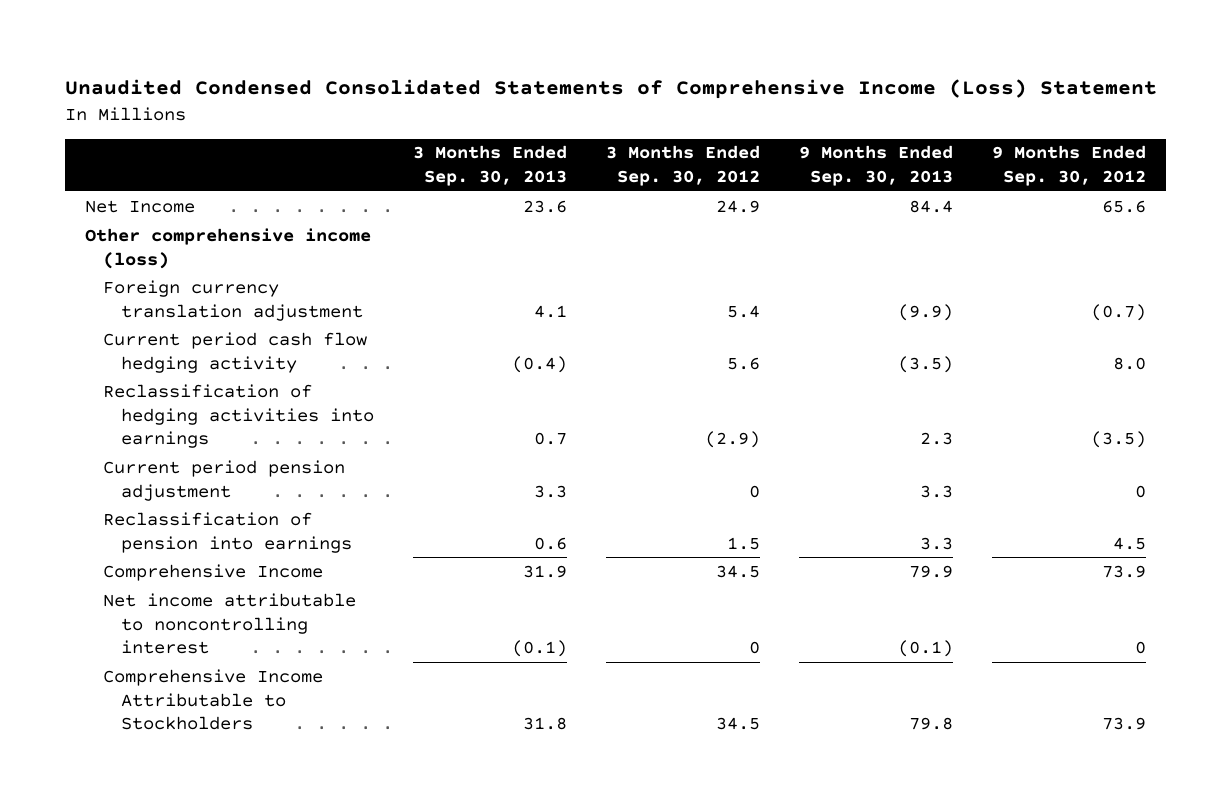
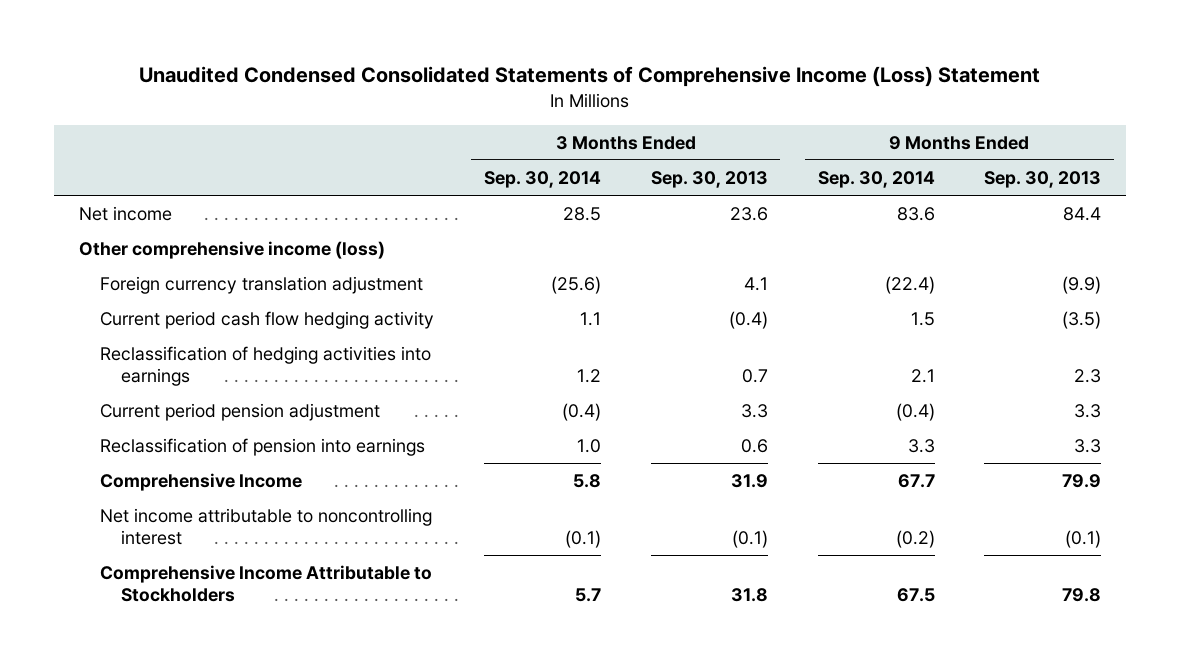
[606,145,761,187] 3 Months Ended Sep. 30, 2012 -> none
[992,145,1147,187] 9 Months Ended Sep. 30, 2012 -> none
none -> [483,170,601,188] Sep. 30, 2014
none -> [817,170,935,188] Sep. 30, 2014
[84,199,195,213] Net Income -> [79,206,173,222] Net income

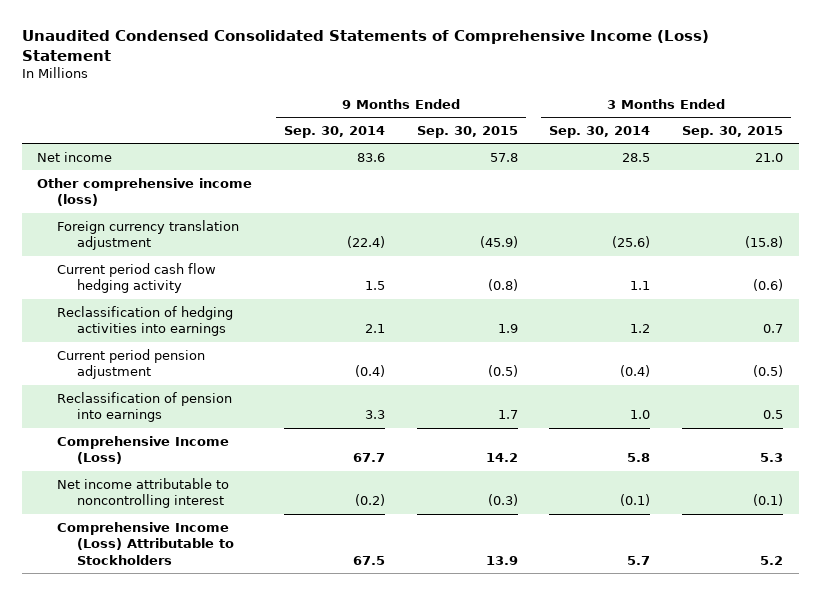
[650,170,768,188] Sep. 30, 2013 -> none
[984,170,1102,188] Sep. 30, 2013 -> none
none -> [416,125,518,138] Sep. 30, 2015
none -> [681,125,783,138] Sep. 30, 2015
[99,473,302,492] Comprehensive Income -> [57,435,230,465] Comprehensive Income (Loss)
[99,565,432,603] Comprehensive Income Attributable to Stockholders -> [57,521,235,565] Comprehensive Income (Loss) Attributable to Stockholders

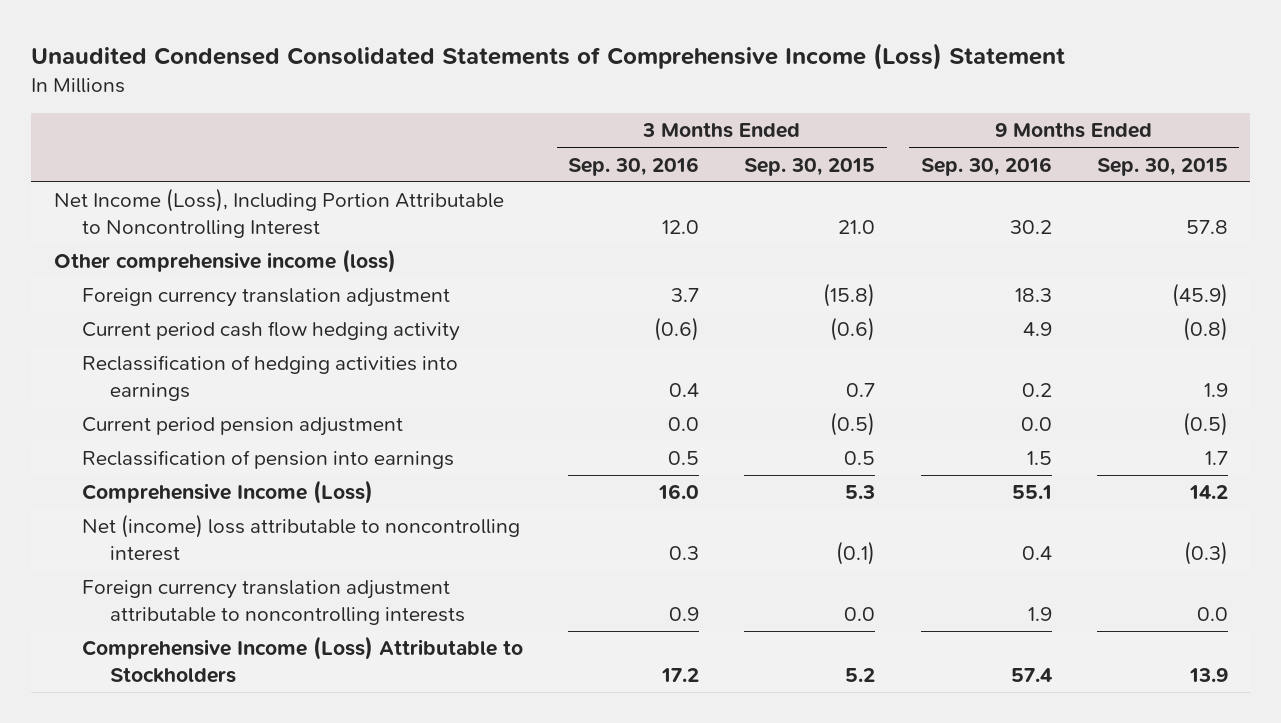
[284,125,386,138] Sep. 30, 2014 -> none
[549,125,651,138] Sep. 30, 2014 -> none
none -> [568,156,700,176] Sep. 30, 2016
none -> [920,156,1052,176] Sep. 30, 2016
[37,151,113,162] Net income -> [53,188,504,239] Net Income (Loss), Including Portion Attributable to Noncontrolling Interest
[57,477,230,509] Net income attributable to noncontrolling interest -> [81,514,520,562] Net (income) loss attributable to noncontrolling interest
none -> [81,580,466,626] Foreign currency translation adjustment attributable to noncontrolling interests

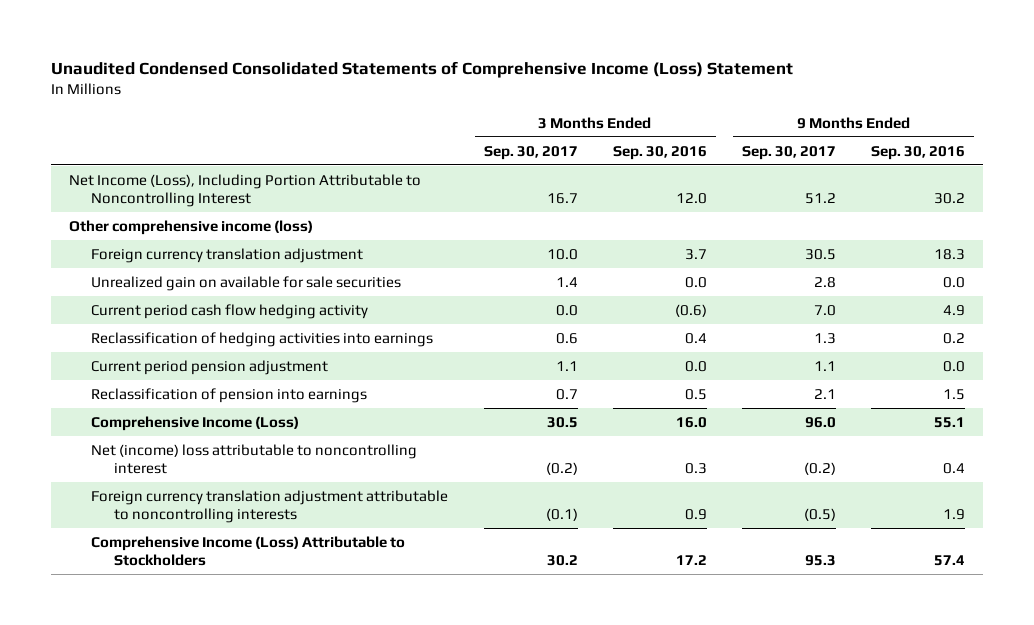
[744,157,876,176] Sep. 30, 2015 -> none
[1096,157,1228,176] Sep. 30, 2015 -> none
none -> [483,145,578,160] Sep. 30, 2017
none -> [742,145,837,160] Sep. 30, 2017
none -> [91,275,402,291] Unrealized gain on available for sale securities

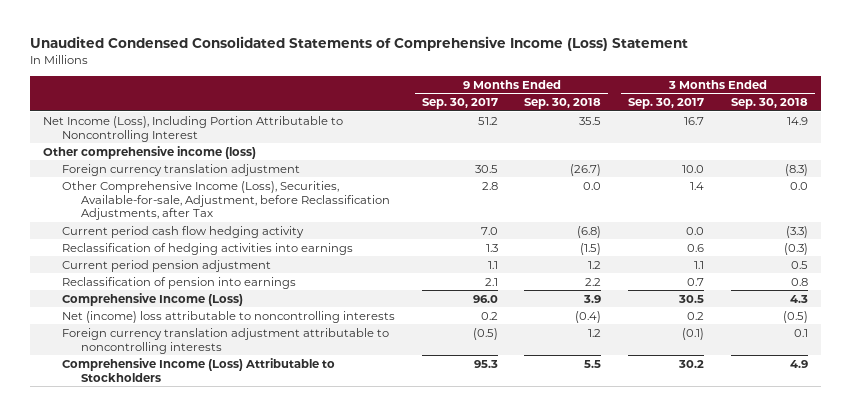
[612,145,707,160] Sep. 30, 2016 -> none
[871,145,966,160] Sep. 30, 2016 -> none
none -> [524,97,602,109] Sep. 30, 2018
none -> [730,97,808,109] Sep. 30, 2018
[91,275,402,291] Unrealized gain on available for sale securities -> [61,180,390,221] Other Comprehensive Income (Loss), Securities, Available-for-sale, Adjustment, before Reclassification Adjustments, after Tax
[91,443,418,474] Net (income) loss attributable to noncontrolling interest -> [61,310,395,323] Net (income) loss attributable to noncontrolling interests
[545,461,578,475] (0.2) -> [687,311,705,320] 0.2
[804,461,837,475] (0.2) -> [480,311,498,320] 0.2

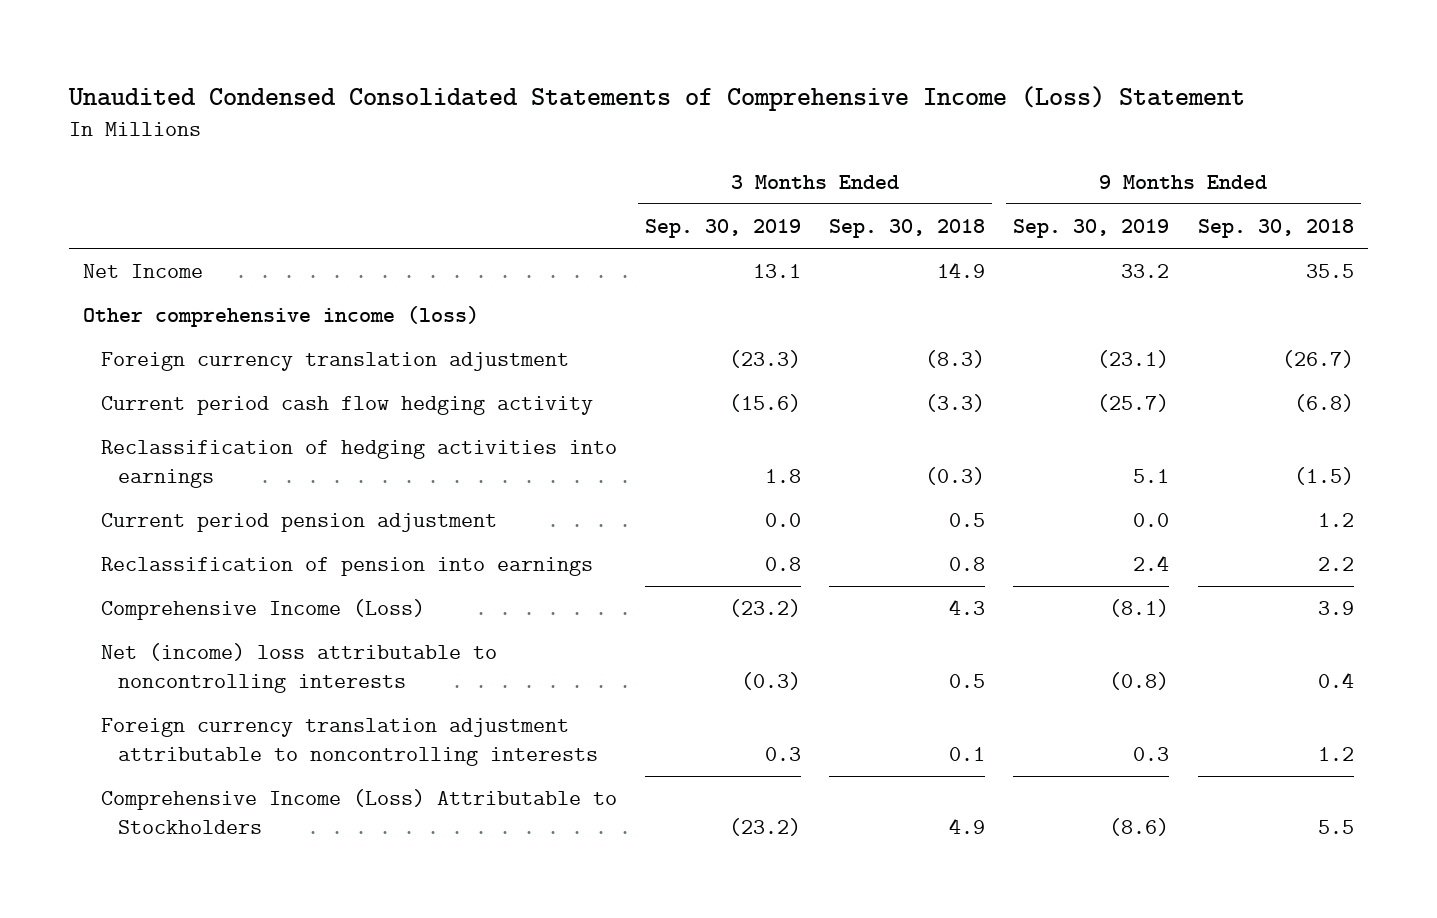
[421,97,498,109] Sep. 30, 2017 -> none
[628,97,705,109] Sep. 30, 2017 -> none
none -> [644,219,801,239] Sep. 30, 2019
none -> [1013,219,1170,239] Sep. 30, 2019
[43,115,344,142] Net Income (Loss), Including Portion Attributable to Noncontrolling Interest -> [83,264,204,279] Net Income
[61,180,390,221] Other Comprehensive Income (Loss), Securities, Available-for-sale, Adjustment, before Reclassification Adjustments, after Tax -> none
[575,310,602,323] (0.4) -> [1317,671,1354,688] 0.4
[782,310,808,323] (0.5) -> [949,673,986,688] 0.5

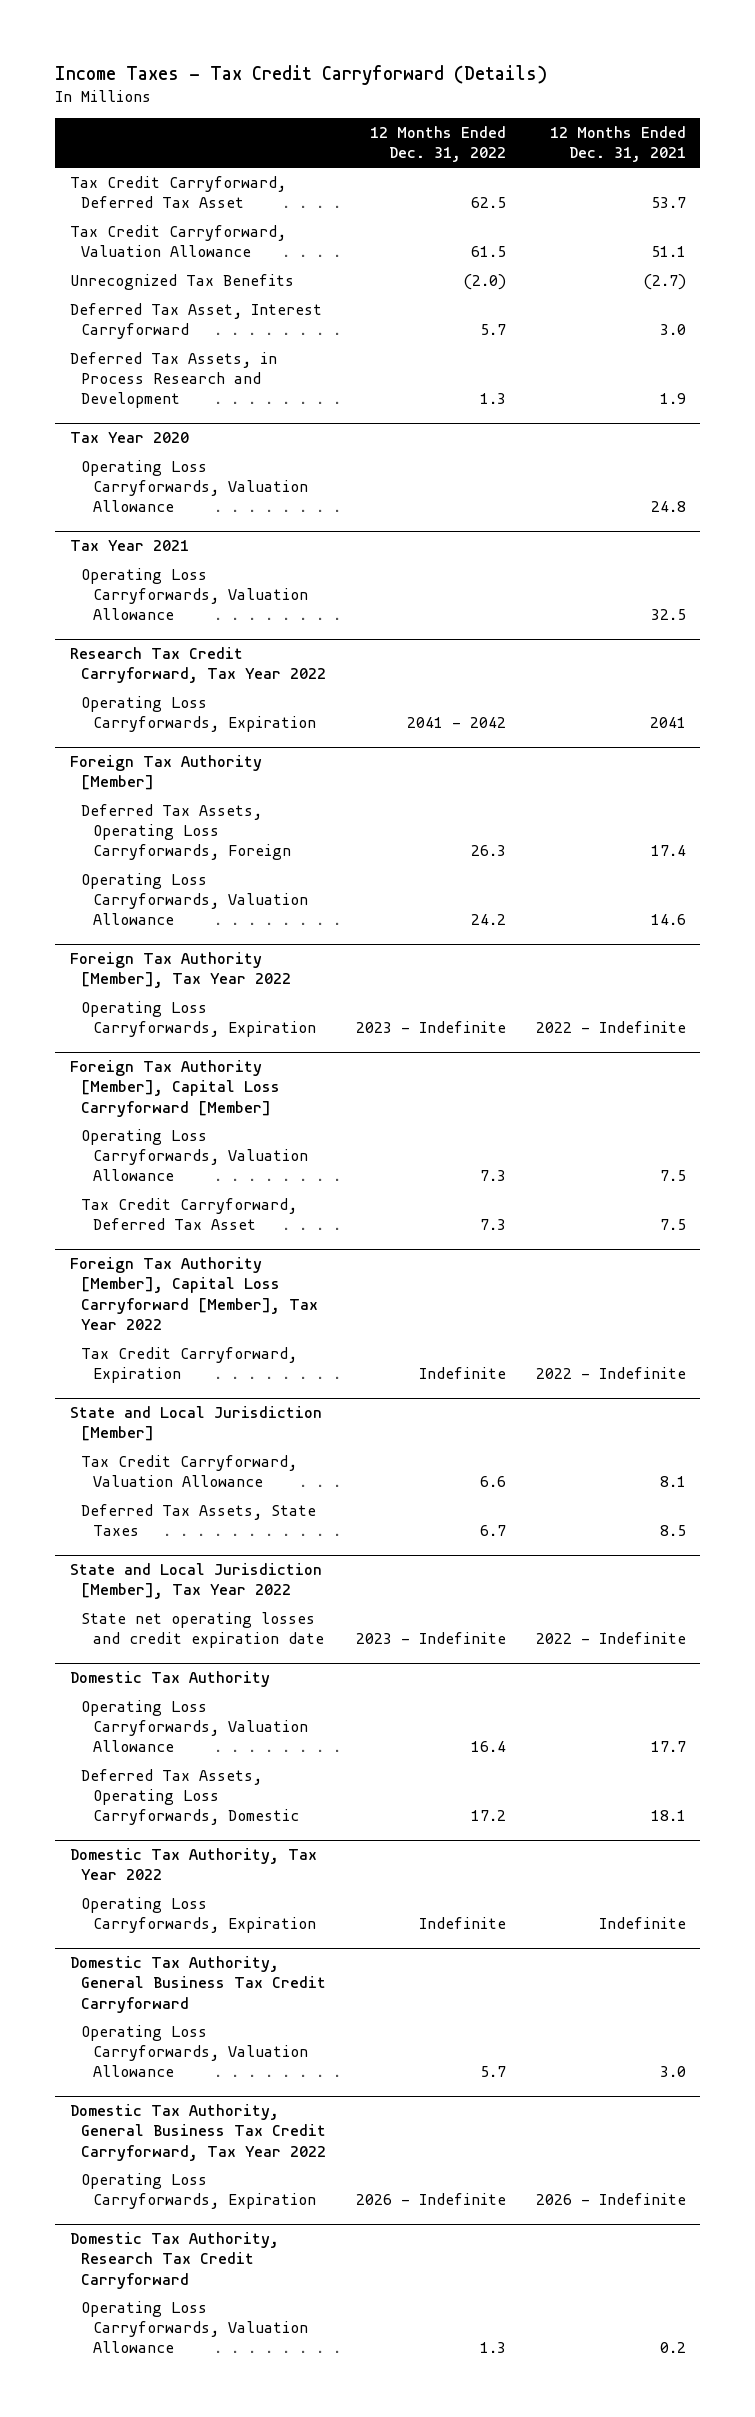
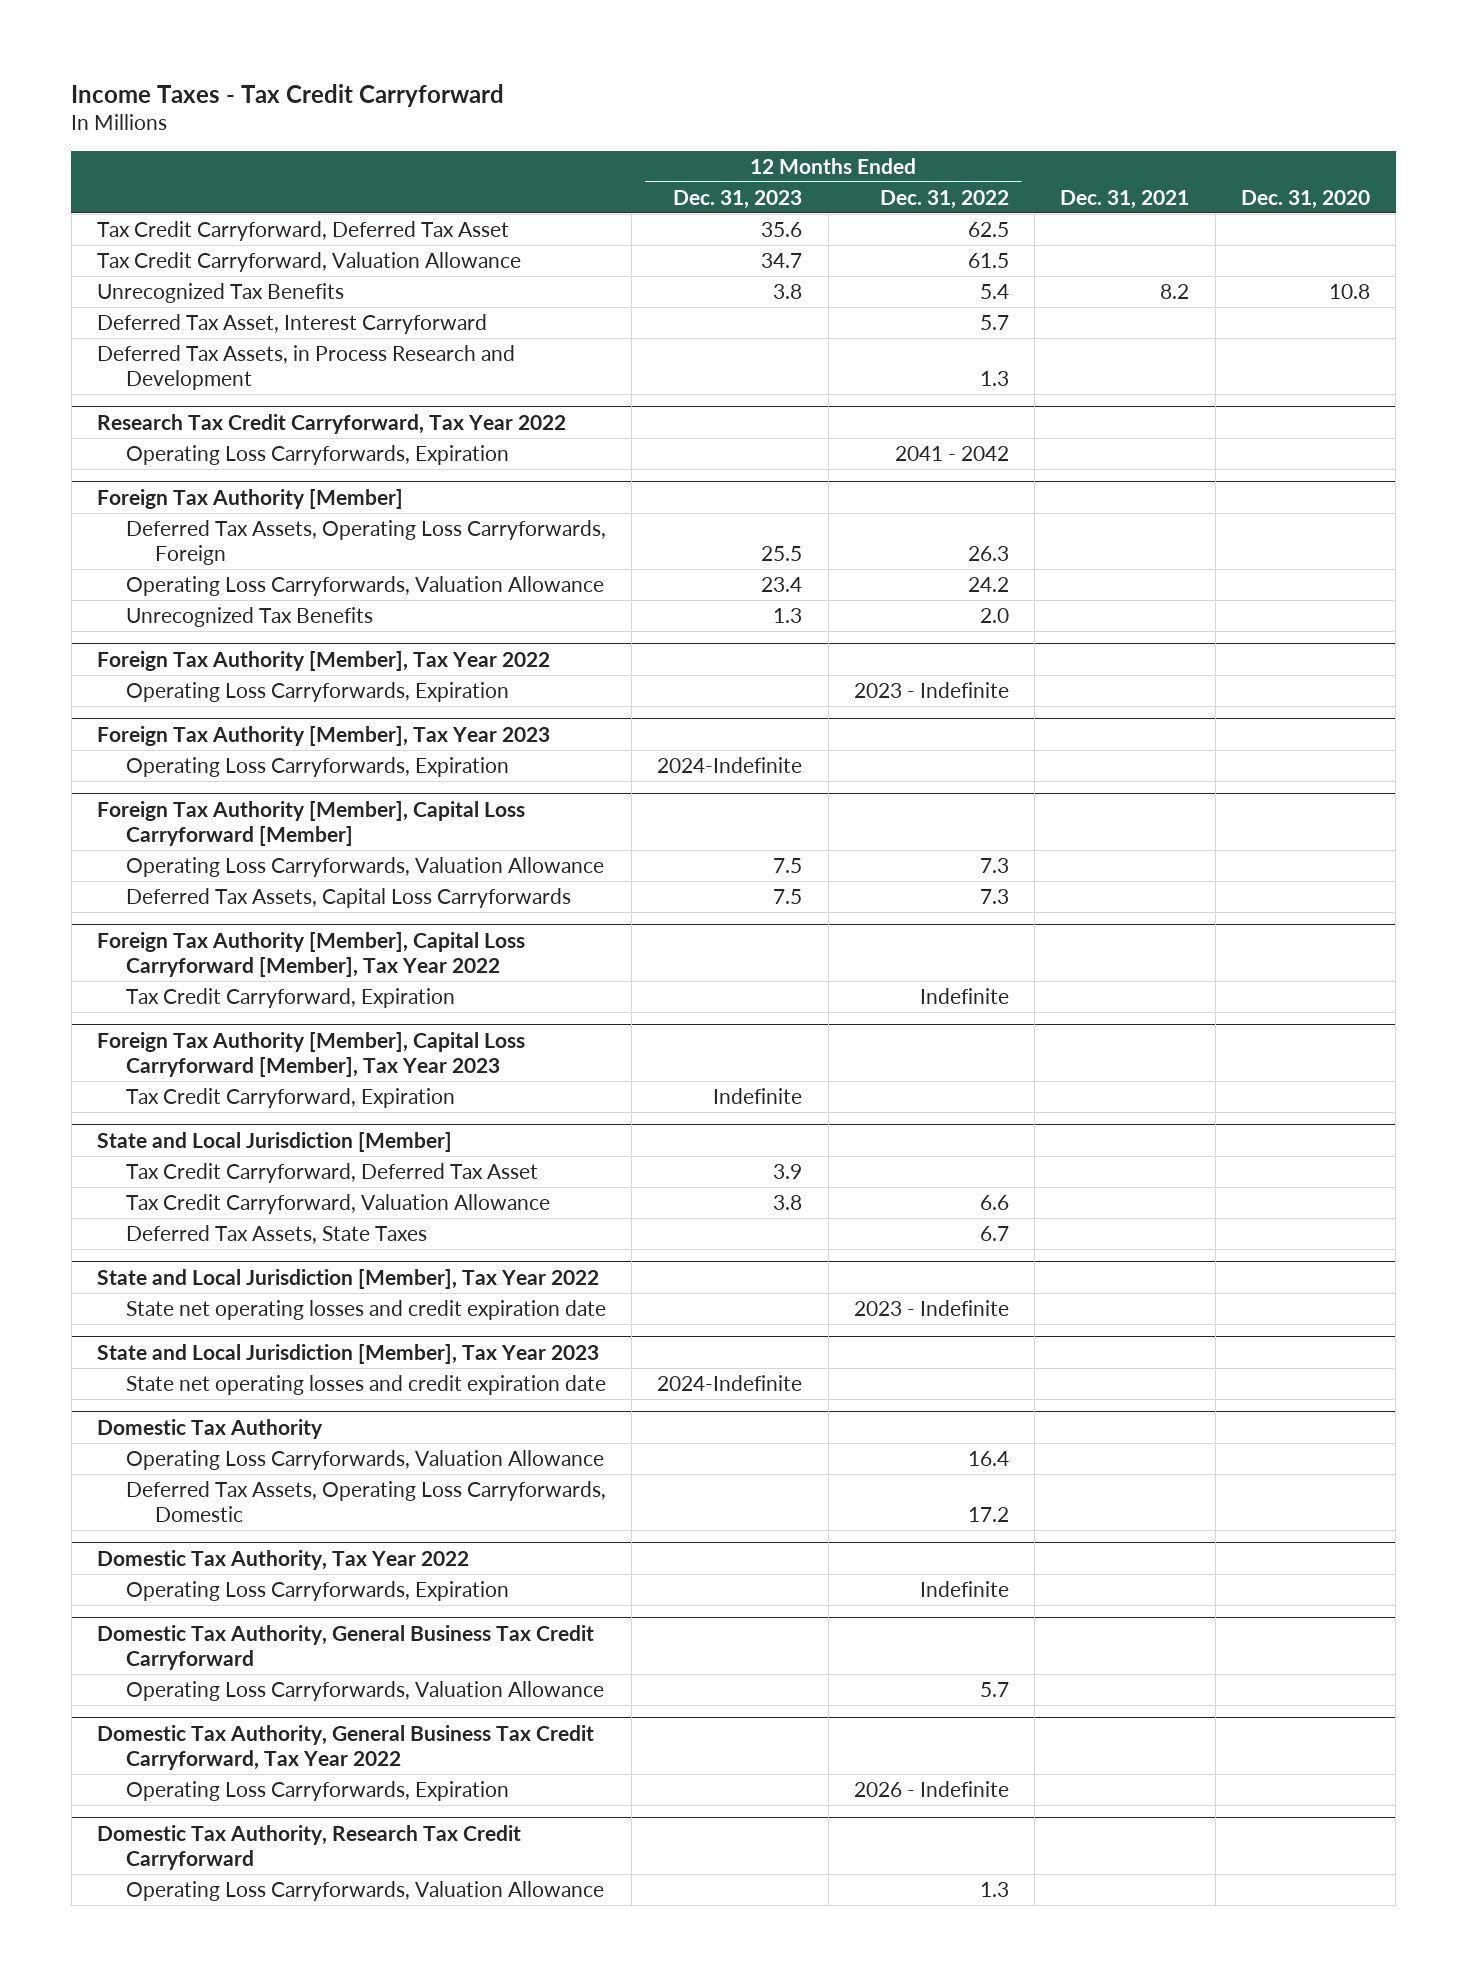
[55,65,548,86] Income Taxes - Tax Credit Carryforward (Details) -> [71,83,505,107] Income Taxes - Tax Credit Carryforward
[549,125,686,163] 12 Months Ended Dec. 31, 2021 -> none
none -> [673,189,803,209] Dec. 31, 2023
none -> [1060,189,1190,209] Dec. 31, 2021
none -> [1240,189,1370,209] Dec. 31, 2020
[462,273,506,290] (2.0) -> [979,283,1009,299] 5.4
[69,432,189,444] Tax Year 2020 -> none
[81,459,308,513] Operating Loss Carryforwards, Valuation Allowance -> none
[69,540,189,552] Tax Year 2021 -> none
[81,567,308,621] Operating Loss Carryforwards, Valuation Allowance -> none
none -> [125,606,373,627] Unrecognized Tax Benefits
none -> [96,725,550,746] Foreign Tax Authority [Member], Tax Year 2023
none -> [125,756,509,777] Operating Loss Carryforwards, Expiration
[81,1197,298,1231] Tax Credit Carryforward, Deferred Tax Asset -> [125,887,571,908] Deferred Tax Assets, Capital Loss Carryforwards
none -> [96,1031,525,1077] Foreign Tax Authority [Member], Capital Loss Carryforward [Member], Tax Year 2023
none -> [125,1087,455,1108] Tax Credit Carryforward, Expiration
none -> [125,1162,538,1183] Tax Credit Carryforward, Deferred Tax Asset
none -> [96,1343,599,1364] State and Local Jurisdiction [Member], Tax Year 2023
none -> [125,1374,606,1395] State net operating losses and credit expiration date

